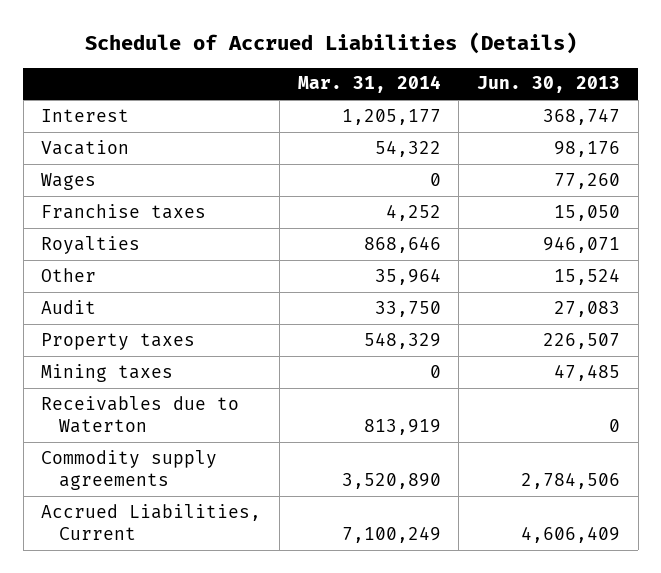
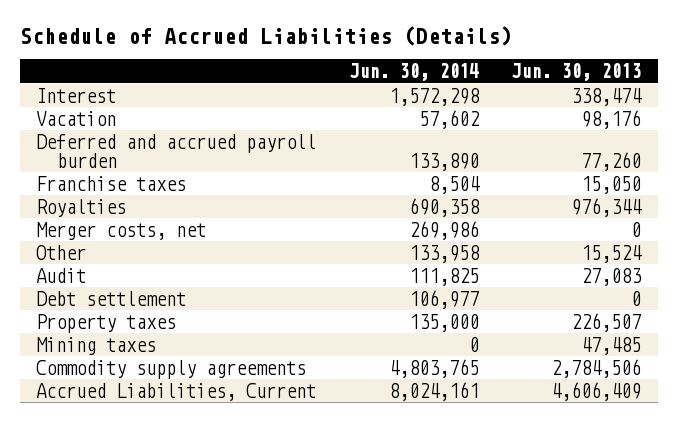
[297,75,441,94] Mar. 31, 2014 -> none
none -> [348,63,479,82] Jun. 30, 2014
[543,107,621,125] 368,747 -> [571,87,643,106] 338,474
[41,172,97,190] Wages -> [36,133,317,168] Deferred and accrued payroll burden
[543,235,621,253] 946,071 -> [571,197,643,217] 976,344
none -> [36,221,207,240] Merger costs, net
none -> [36,290,187,306] Debt settlement
[41,395,240,433] Receivables due to Waterton -> none

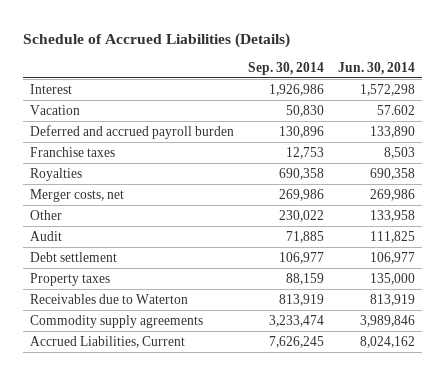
[511,63,642,82] Jun. 30, 2013 -> none
none -> [248,61,325,75] Sep. 30, 2014
[418,109,480,129] 57,602 -> [377,104,416,115] 57.602
[428,175,480,194] 8,504 -> [384,146,416,159] 8,503
[36,336,157,355] Mining taxes -> none
none -> [29,293,188,304] Receivables due to Waterton
[388,358,479,378] 4,803,765 -> [360,314,416,327] 3,989,846
[388,381,479,401] 8,024,161 -> [360,335,416,348] 8,024,162

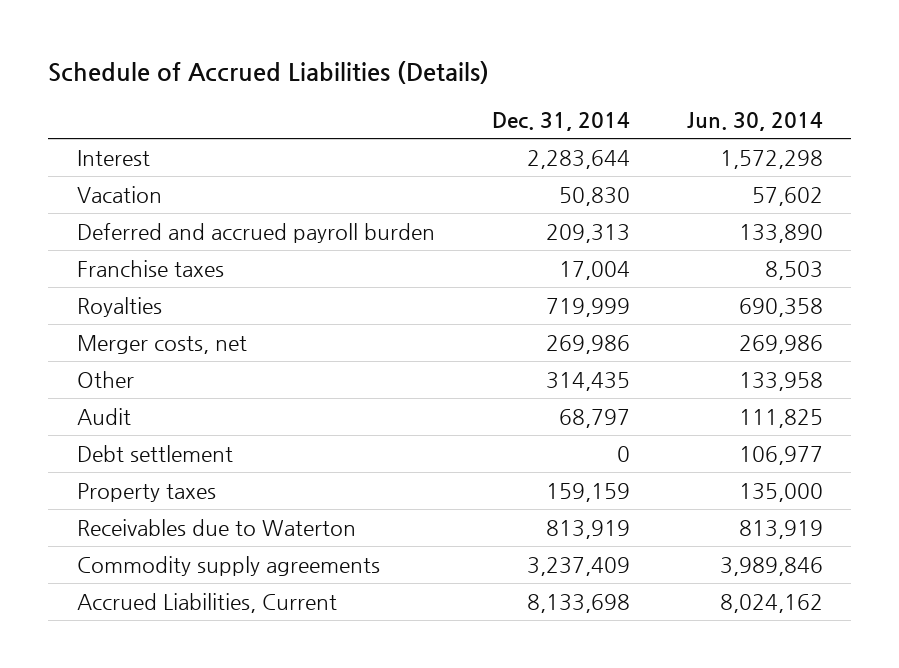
[248,61,325,75] Sep. 30, 2014 -> none
none -> [491,111,630,131] Dec. 31, 2014
[377,104,416,115] 57.602 -> [751,186,823,206] 57,602

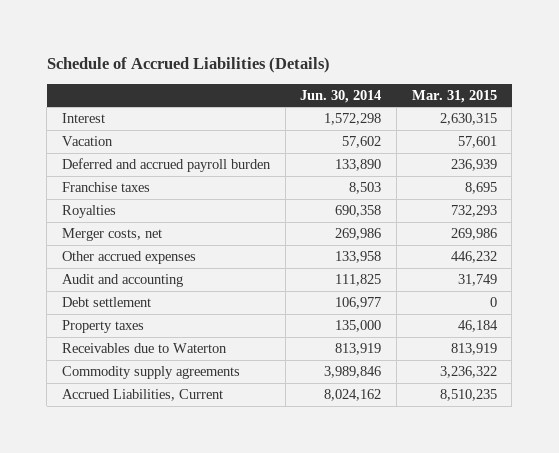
[491,111,630,131] Dec. 31, 2014 -> none
none -> [411,89,497,103] Mar. 31, 2015
[76,370,134,388] Other -> [62,250,197,264] Other accrued expenses
[76,407,131,425] Audit -> [62,273,184,287] Audit and accounting

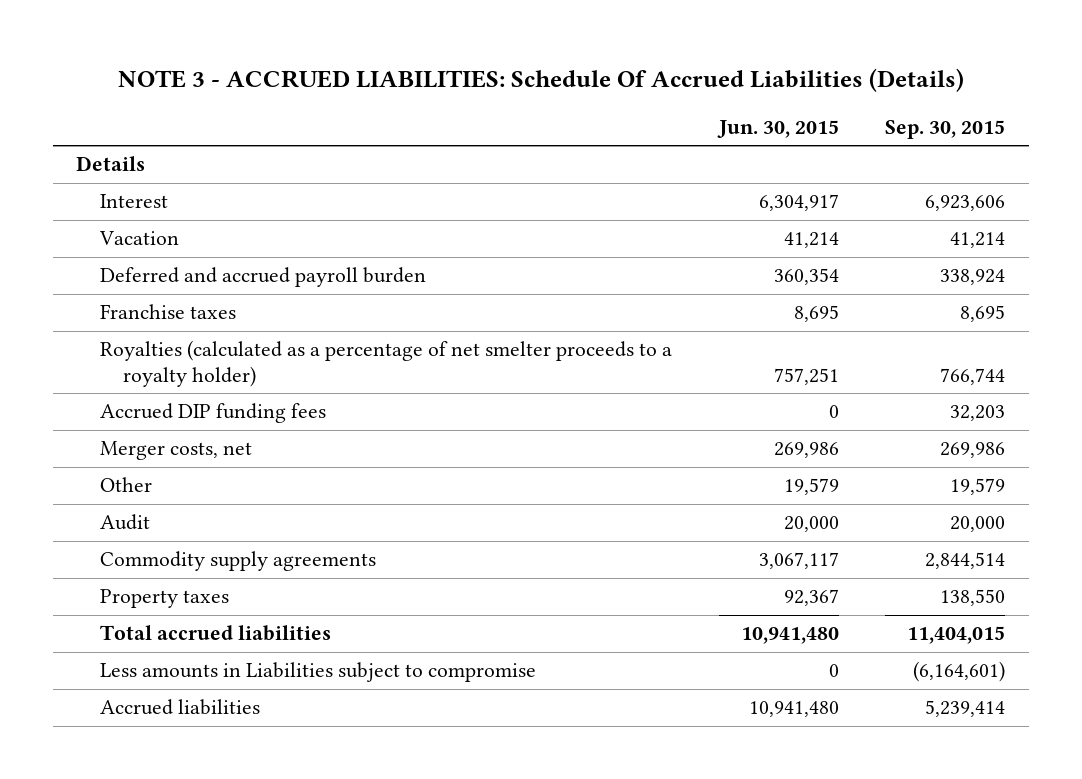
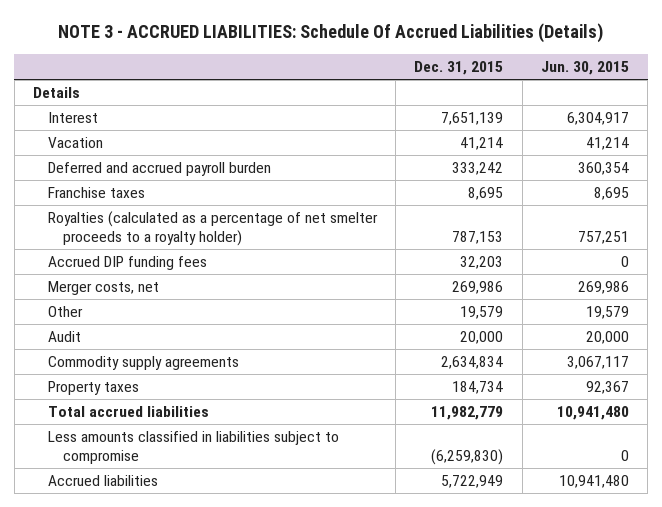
[885,120,1006,140] Sep. 30, 2015 -> none
none -> [414,60,504,75] Dec. 31, 2015
[99,662,536,683] Less amounts in Liabilities subject to compromise -> [47,431,339,464] Less amounts classified in liabilities subject to compromise

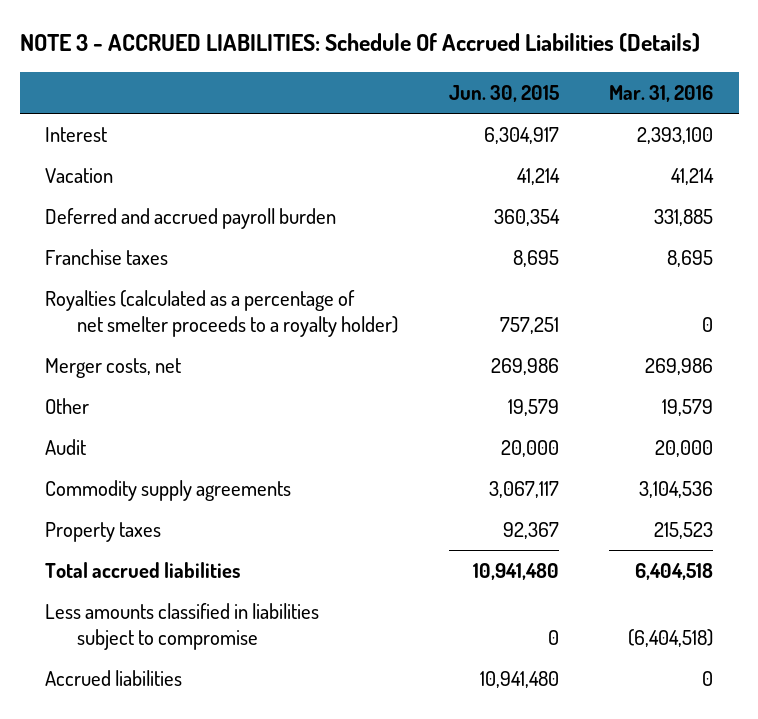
[414,60,504,75] Dec. 31, 2015 -> none
none -> [609,84,714,102] Mar. 31, 2016
[32,87,80,99] Details -> none
[47,256,207,271] Accrued DIP funding fees -> none

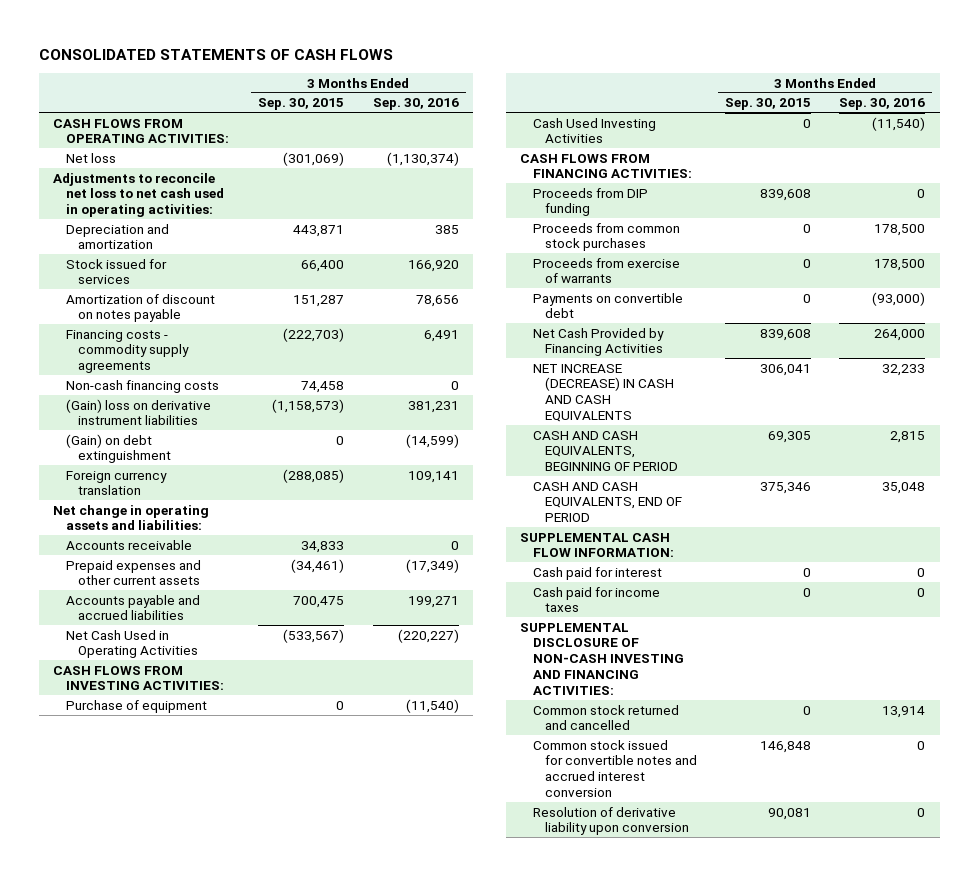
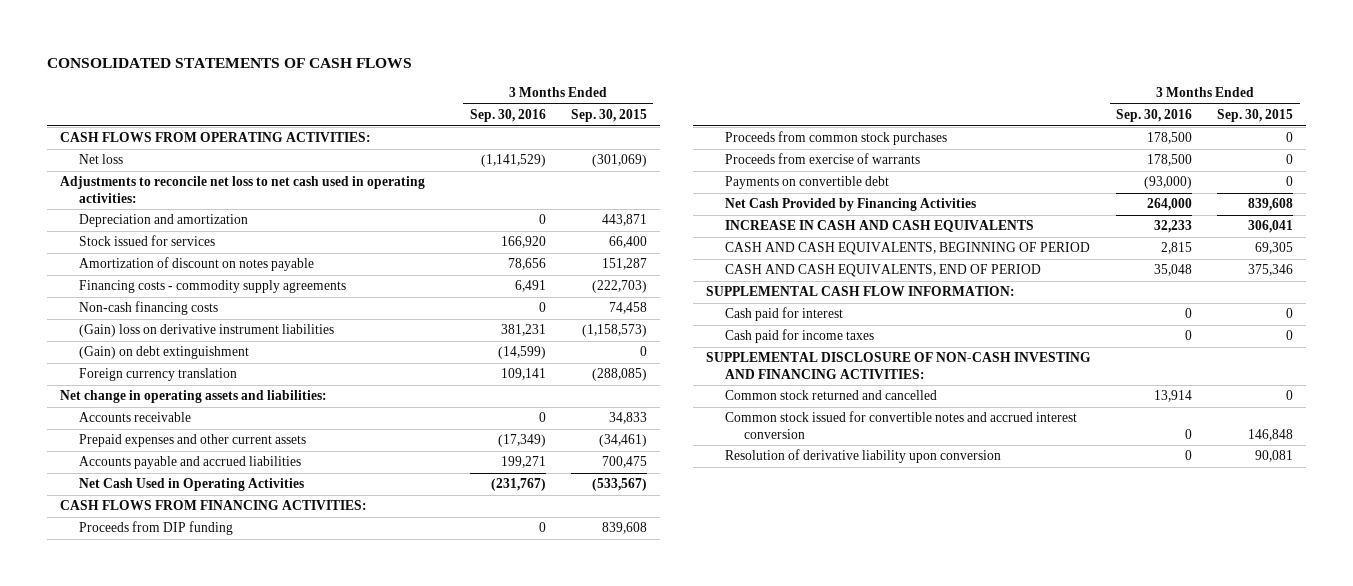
[386,151,459,166] (1,130,374) -> [480,154,546,168] (1,141,529)
[434,224,459,234] 385 -> [538,214,546,225] 0
[53,665,224,691] CASH FLOWS FROM INVESTING ACTIVITIES: -> none
[65,699,207,713] Purchase of equipment -> none
[532,117,656,144] Cash Used Investing Activities -> none
[397,628,459,643] (220,227) -> [490,478,546,492] (231,767)
[532,363,674,423] NET INCREASE (DECREASE) IN CASH AND CASH EQUIVALENTS -> [725,220,1035,233] INCREASE IN CASH AND CASH EQUIVALENTS

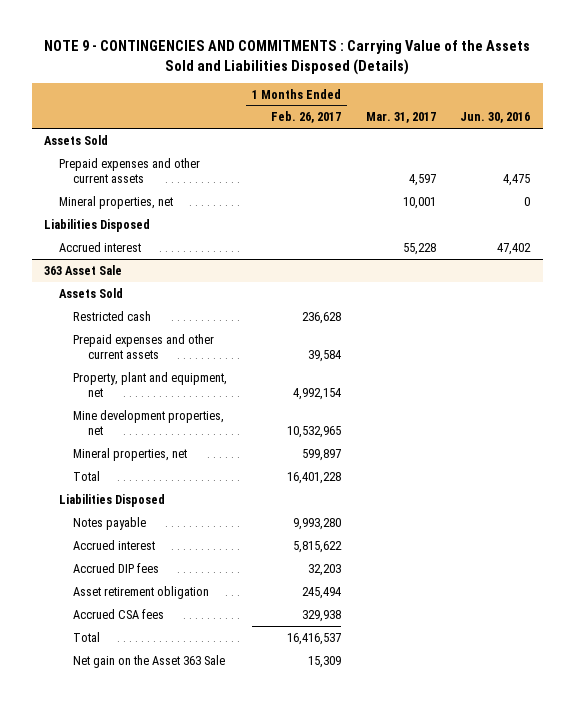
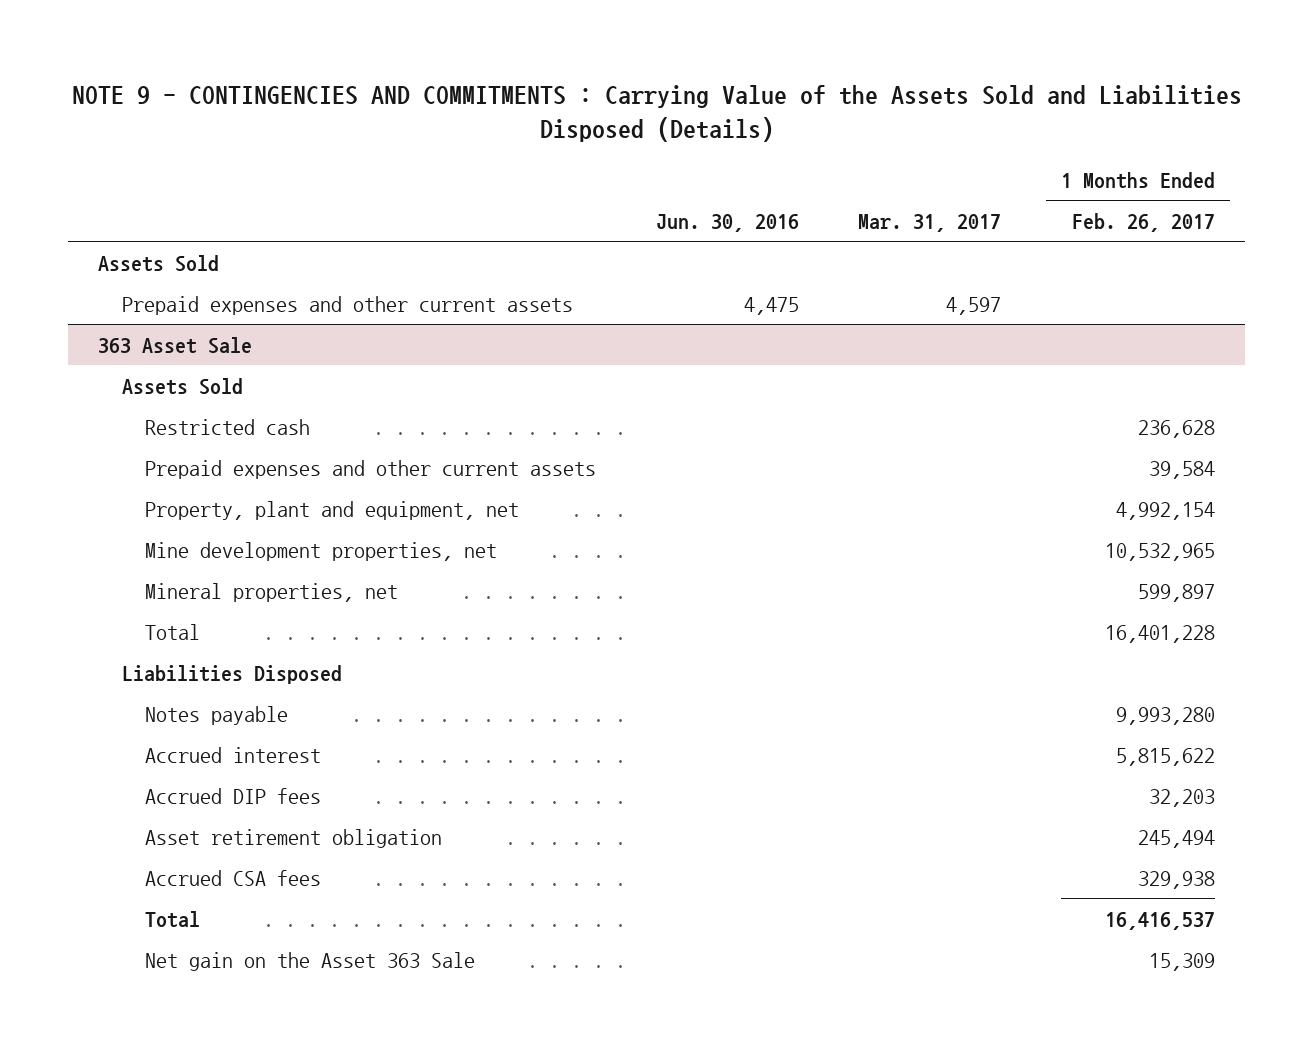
[58,195,173,209] Mineral properties, net -> none
[44,218,151,232] Liabilities Disposed -> none
[58,241,141,252] Accrued interest -> none

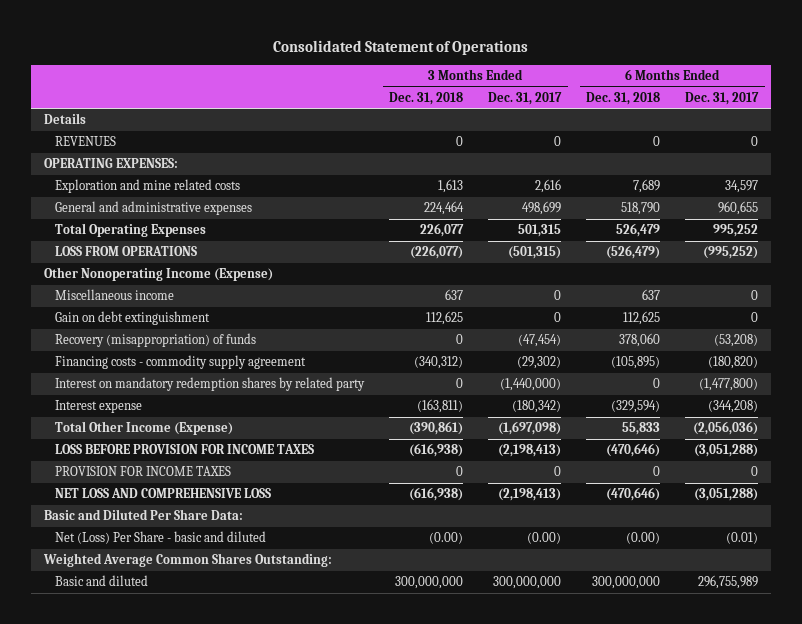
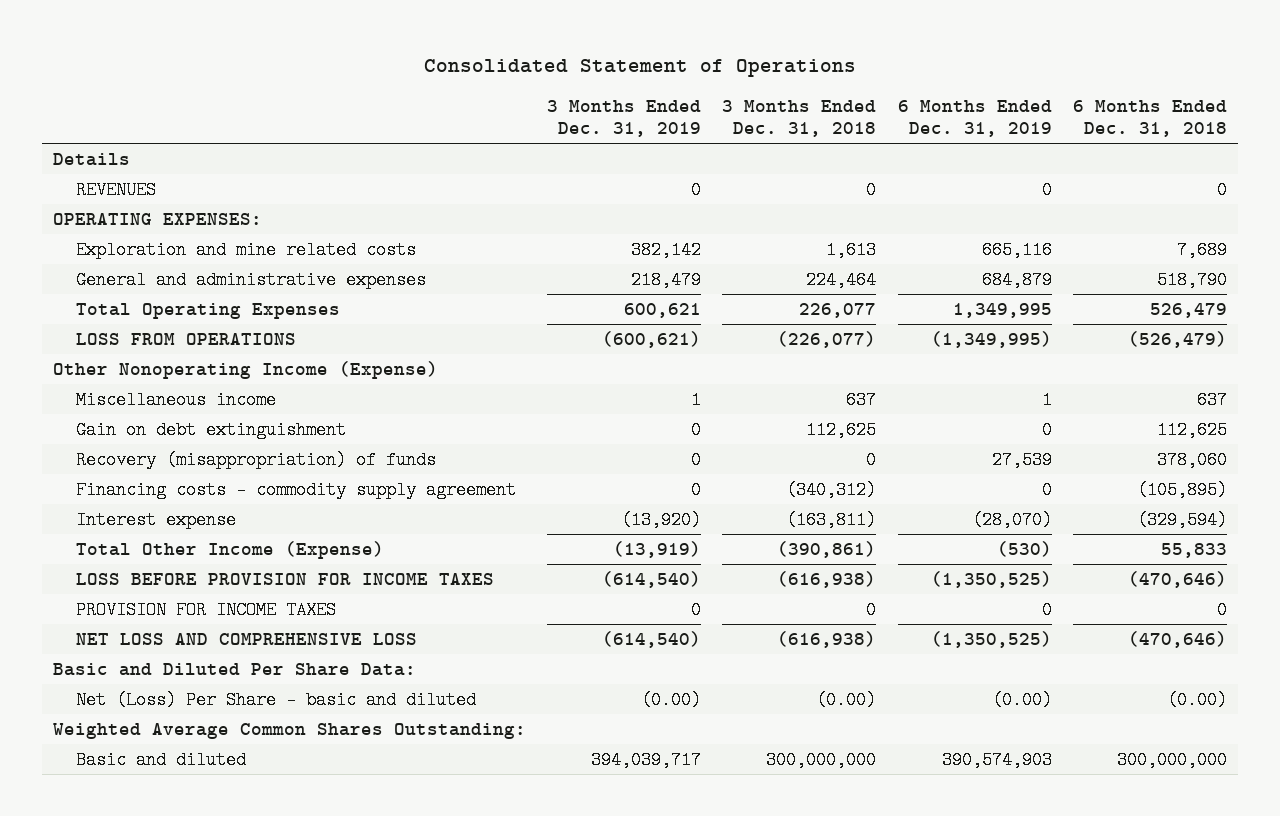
[488,91,563,105] Dec. 31, 2017 -> none
[685,91,760,105] Dec. 31, 2017 -> none
none -> [547,100,702,138] 3 Months Ended Dec. 31, 2019
none -> [897,100,1052,138] 6 Months Ended Dec. 31, 2019
[55,377,366,392] Interest on mandatory redemption shares by related party -> none

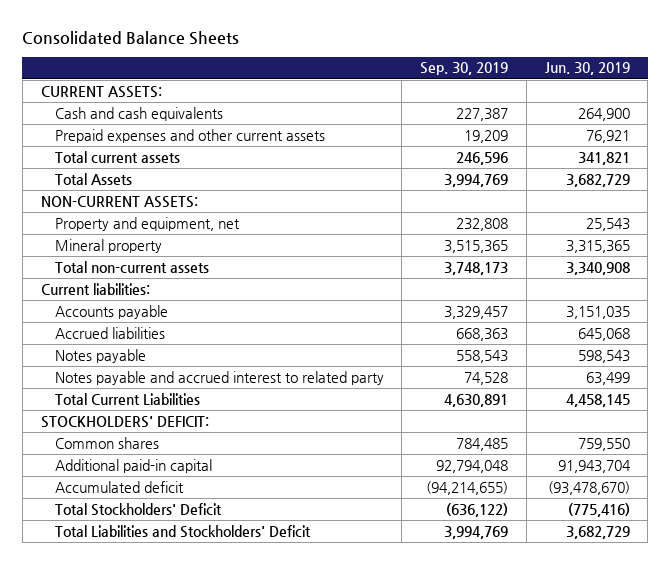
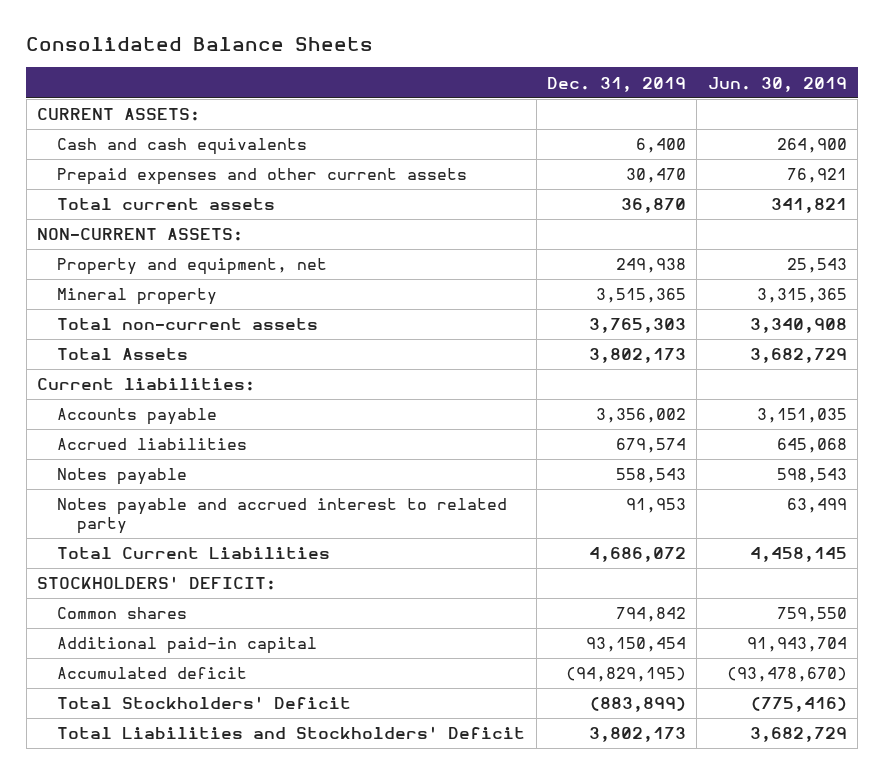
[420,62,509,76] Sep. 30, 2019 -> none
none -> [547,76,687,92] Dec. 31, 2019
[54,172,132,185] Total Assets -> [57,348,189,361] Total Assets

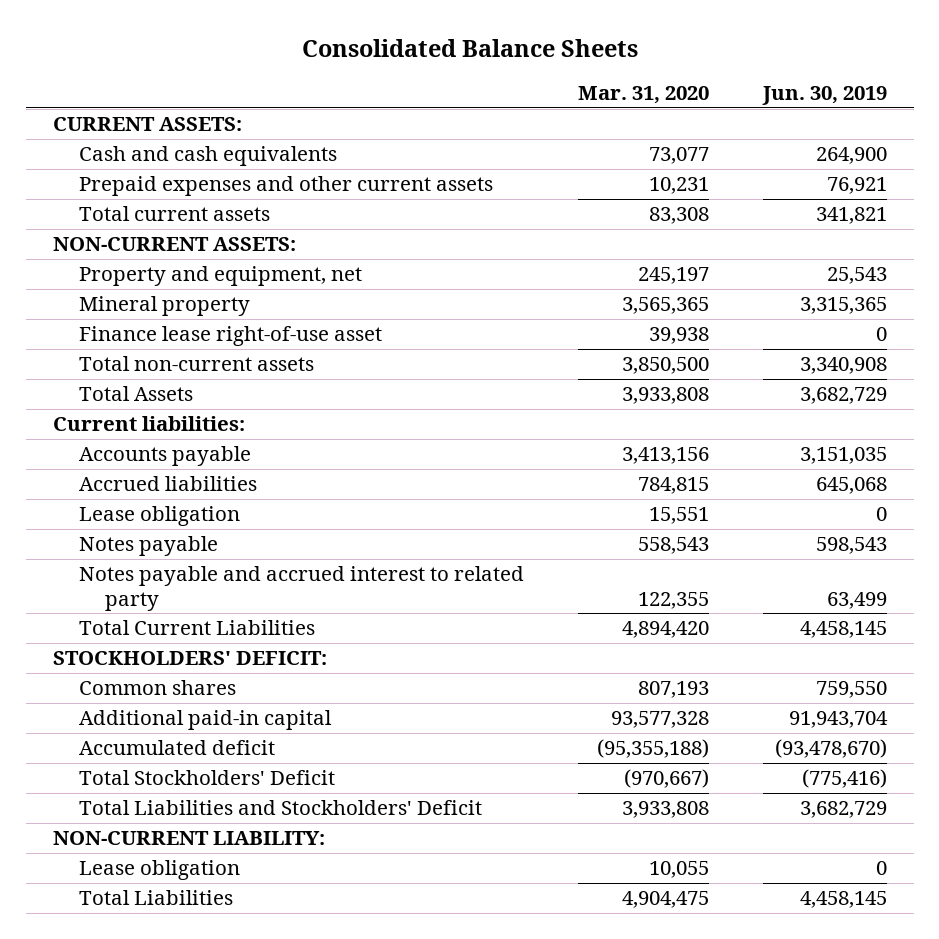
[547,76,687,92] Dec. 31, 2019 -> none
none -> [577,86,709,105] Mar. 31, 2020
none -> [78,326,382,347] Finance lease right-of-use asset
none -> [78,506,240,527] Lease obligation
none -> [52,831,325,846] NON-CURRENT LIABILITY:
none -> [78,860,240,881] Lease obligation
none -> [78,890,233,906] Total Liabilities

